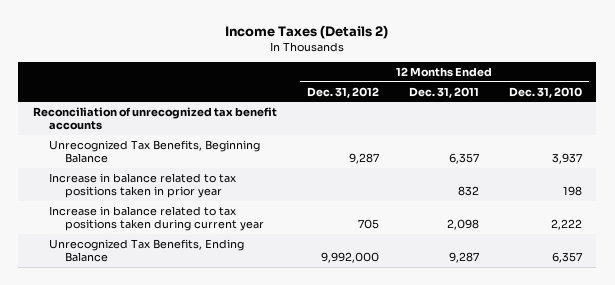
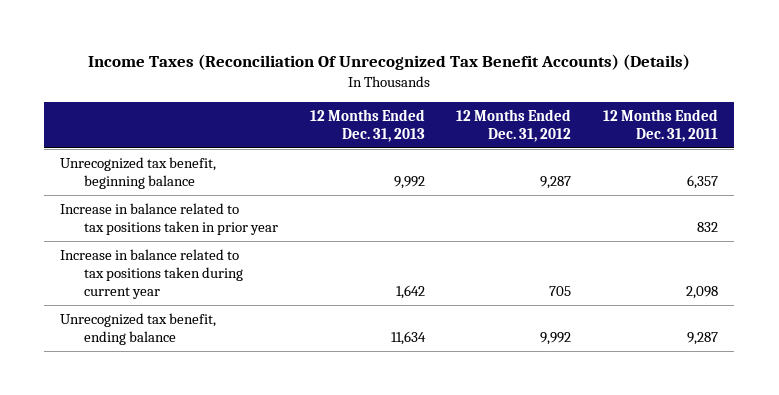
[225,24,389,39] Income Taxes (Details 2) -> [88,54,691,71] Income Taxes (Reconciliation Of Unrecognized Tax Benefit Accounts) (Details)
[508,86,582,98] Dec. 31, 2010 -> none
none -> [309,109,425,143] 12 Months Ended Dec. 31, 2013
[33,106,278,131] Reconciliation of unrecognized tax benefit accounts -> none
[49,139,261,164] Unrecognized Tax Benefits, Beginning Balance -> [60,156,217,189] Unrecognized tax benefit, beginning balance
[49,238,245,263] Unrecognized Tax Benefits, Ending Balance -> [60,312,217,345] Unrecognized tax benefit, ending balance
[321,252,380,264] 9,992,000 -> [540,331,572,345] 9,992

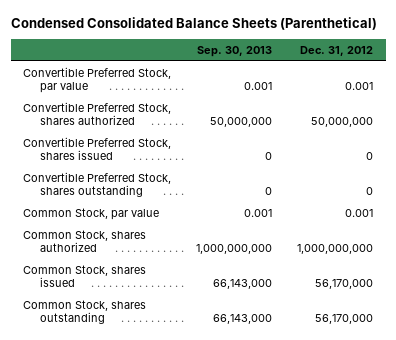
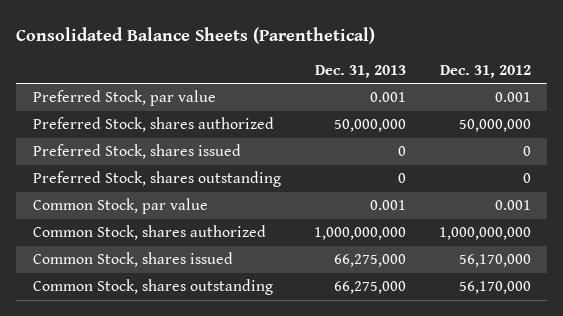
[10,16,377,30] Condensed Consolidated Balance Sheets (Parenthetical) -> [16,26,376,44] Consolidated Balance Sheets (Parenthetical)
[197,46,273,58] Sep. 30, 2013 -> none
none -> [314,64,406,78] Dec. 31, 2013
[23,66,172,94] Convertible Preferred Stock, par value -> [32,90,216,107] Preferred Stock, par value
[23,101,172,126] Convertible Preferred Stock, shares authorized -> [32,117,274,133] Preferred Stock, shares authorized
[23,136,172,161] Convertible Preferred Stock, shares issued -> [32,144,241,160] Preferred Stock, shares issued
[23,171,172,198] Convertible Preferred Stock, shares outstanding -> [32,171,281,188] Preferred Stock, shares outstanding

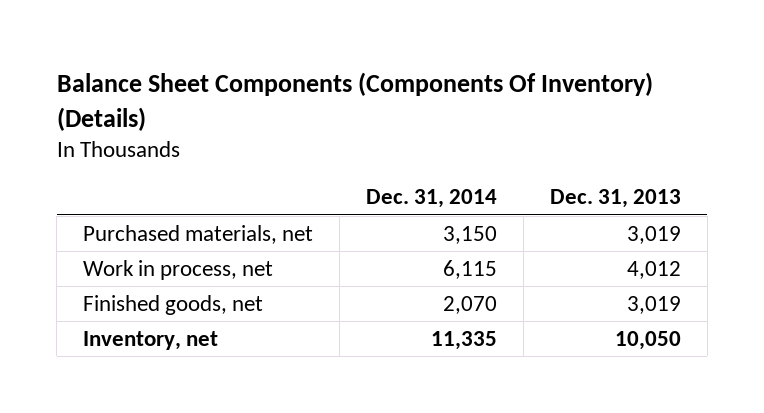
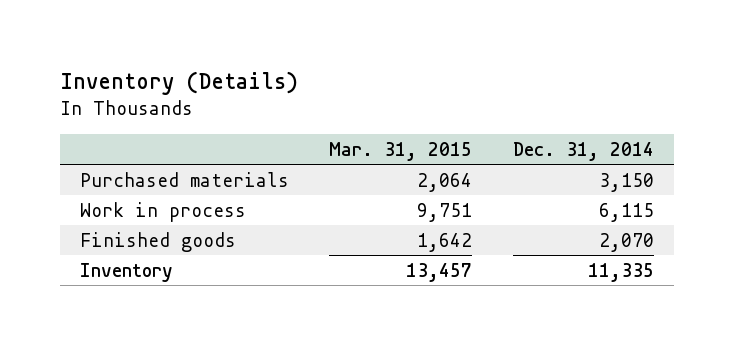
[56,71,653,131] Balance Sheet Components (Components Of Inventory) (Details) -> [59,71,298,96] Inventory (Details)
[549,189,681,209] Dec. 31, 2013 -> none
none -> [329,141,473,161] Mar. 31, 2015
[83,224,314,244] Purchased materials, net -> [80,171,290,187] Purchased materials
[83,259,274,280] Work in process, net -> [80,201,247,222] Work in process
[83,294,264,315] Finished goods, net -> [80,231,237,252] Finished goods
[83,330,219,350] Inventory, net -> [80,262,174,282] Inventory

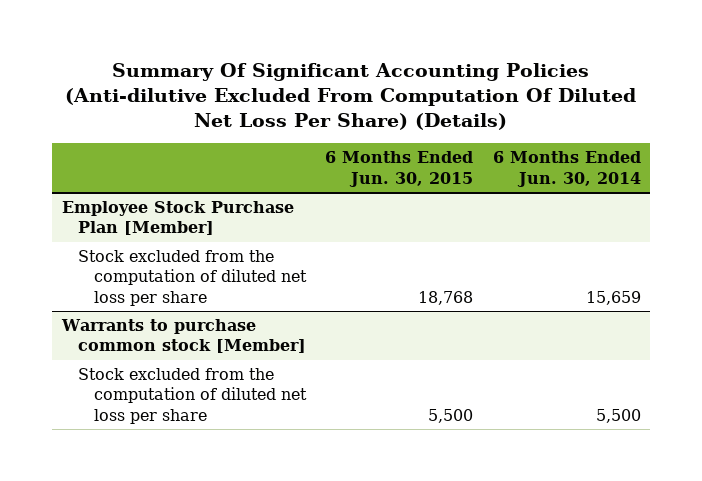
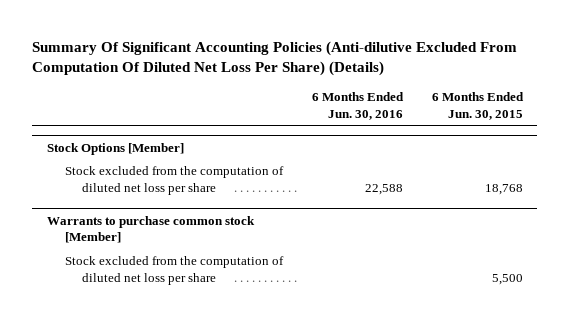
[492,151,641,187] 6 Months Ended Jun. 30, 2014 -> none
none -> [311,92,404,120] 6 Months Ended Jun. 30, 2016
[61,201,294,236] Employee Stock Purchase Plan [Member] -> [46,142,184,155] Stock Options [Member]

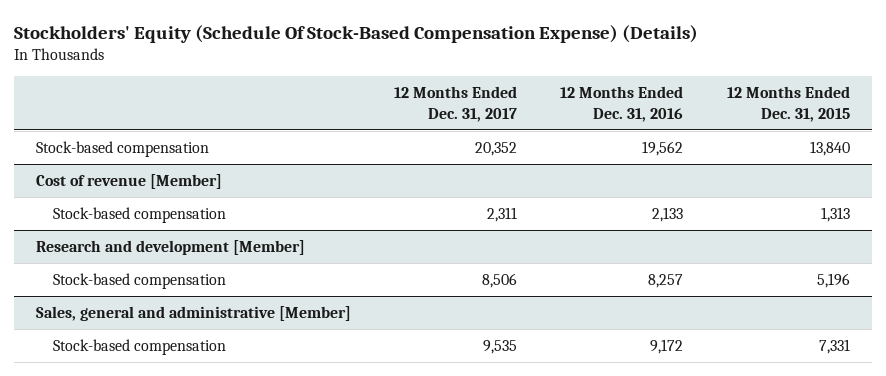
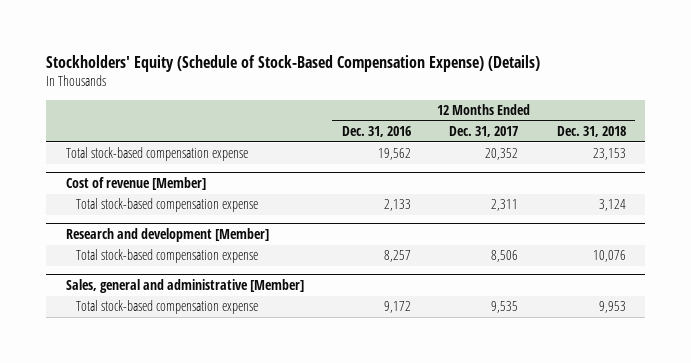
[14,24,699,43] Stockholders' Equity (Schedule Of Stock-Based Compensation Expense) (Details) -> [46,54,541,72] Stockholders' Equity (Schedule of Stock-Based Compensation Expense) (Details)
[726,86,850,122] 12 Months Ended Dec. 31, 2015 -> none
none -> [556,126,626,138] Dec. 31, 2018
[35,140,209,157] Stock-based compensation -> [65,147,248,162] Total stock-based compensation expense
[52,206,226,223] Stock-based compensation -> [75,198,258,213] Total stock-based compensation expense
[52,272,226,289] Stock-based compensation -> [75,249,258,264] Total stock-based compensation expense
[52,338,226,355] Stock-based compensation -> [75,300,258,315] Total stock-based compensation expense

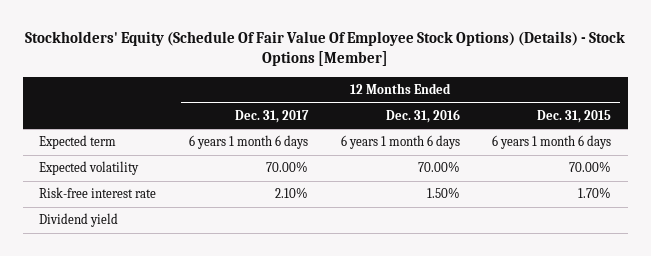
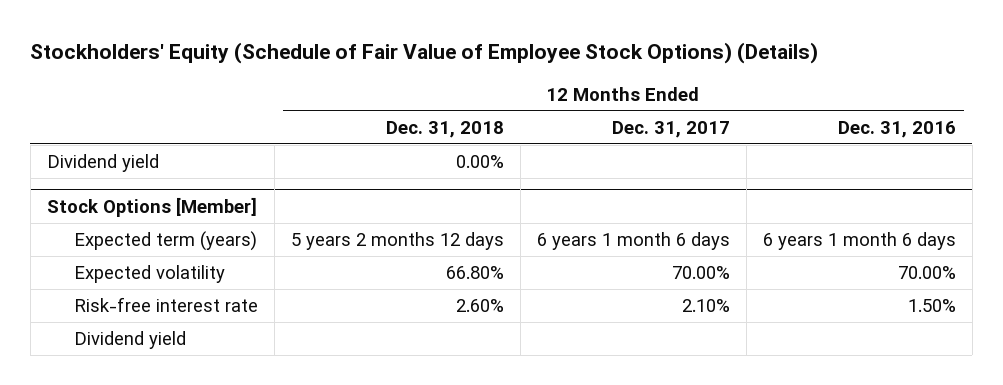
[25,31,626,67] Stockholders' Equity (Schedule Of Fair Value Of Employee Stock Options) (Details) - Stock Options [Member] -> [30,42,819,65] Stockholders' Equity (Schedule of Fair Value of Employee Stock Options) (Details)
[537,109,612,123] Dec. 31, 2015 -> none
none -> [385,120,504,138] Dec. 31, 2018
none -> [46,154,159,173] Dividend yield
none -> [46,196,257,217] Stock Options [Member]
[39,135,117,150] Expected term -> [74,231,258,252] Expected term (years)

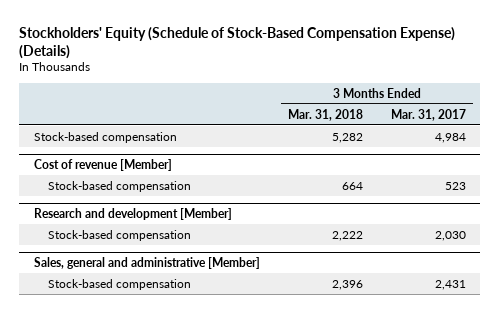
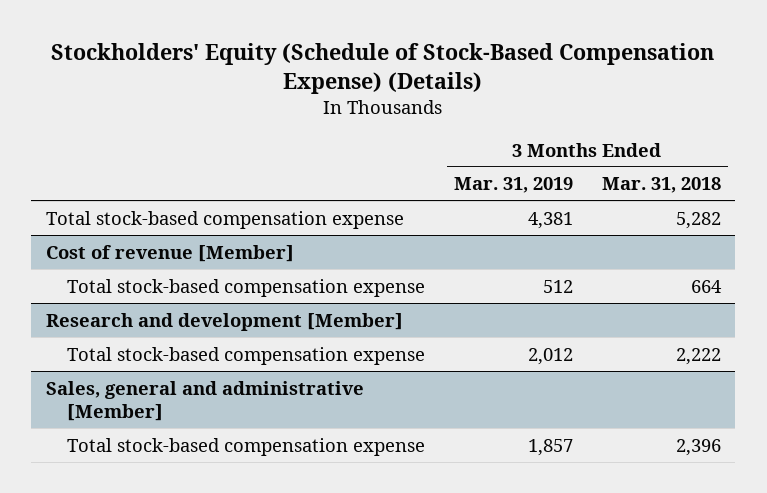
[391,108,467,121] Mar. 31, 2017 -> none
none -> [453,177,573,194] Mar. 31, 2019
[33,131,177,143] Stock-based compensation -> [45,210,404,229] Total stock-based compensation expense
[48,180,192,192] Stock-based compensation -> [67,278,426,297] Total stock-based compensation expense
[48,229,192,241] Stock-based compensation -> [67,346,426,365] Total stock-based compensation expense
[48,278,192,290] Stock-based compensation -> [67,437,426,456] Total stock-based compensation expense

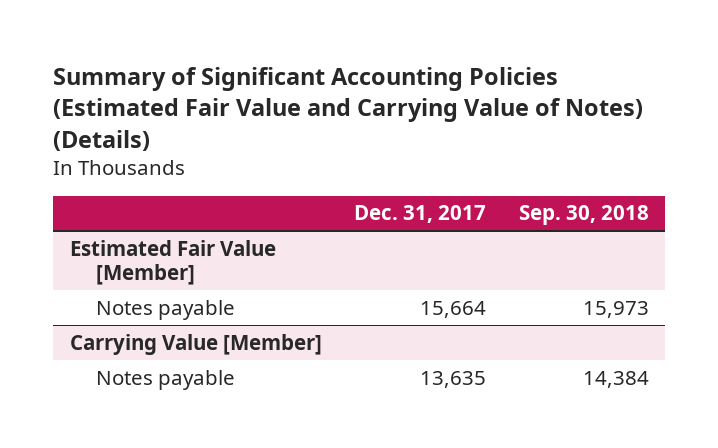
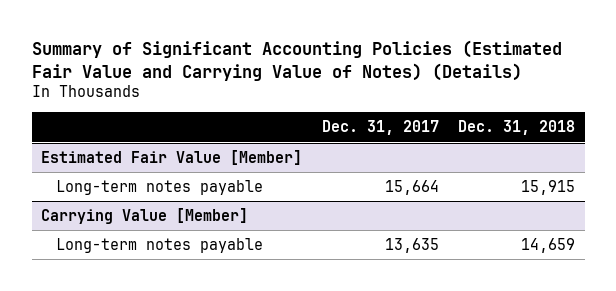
[518,205,649,226] Sep. 30, 2018 -> none
none -> [458,120,576,136] Dec. 31, 2018
[95,299,235,320] Notes payable -> [55,180,263,196] Long-term notes payable
[95,369,235,390] Notes payable -> [55,238,263,254] Long-term notes payable

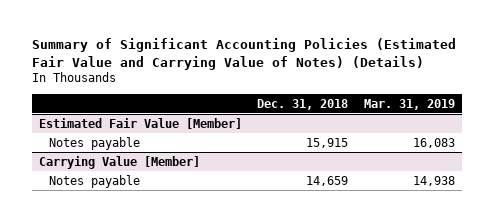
[321,120,439,136] Dec. 31, 2017 -> none
none -> [363,98,455,110] Mar. 31, 2019
[55,180,263,196] Long-term notes payable -> [48,136,140,150] Notes payable
[55,238,263,254] Long-term notes payable -> [48,174,140,188] Notes payable

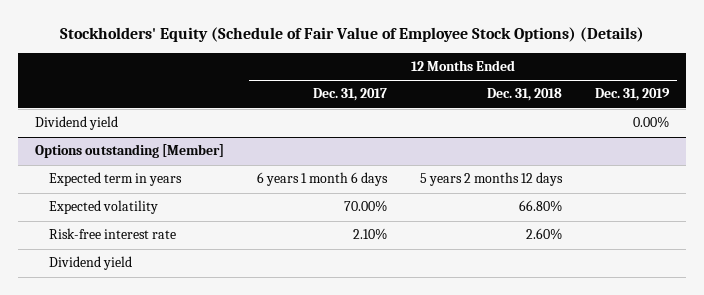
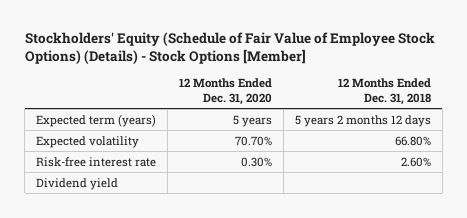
[59,27,644,43] Stockholders' Equity (Schedule of Fair Value of Employee Stock Options) (Details) -> [24,31,435,64] Stockholders' Equity (Schedule of Fair Value of Employee Stock Options) (Details) - Stock Options [Member]
[312,88,387,102] Dec. 31, 2017 -> none
[595,88,671,102] Dec. 31, 2019 -> none
none -> [179,78,273,105] 12 Months Ended Dec. 31, 2020
[34,116,118,131] Dividend yield -> none
[34,144,224,159] Options outstanding [Member] -> none
[49,172,183,187] Expected term in years -> [36,113,157,127] Expected term (years)

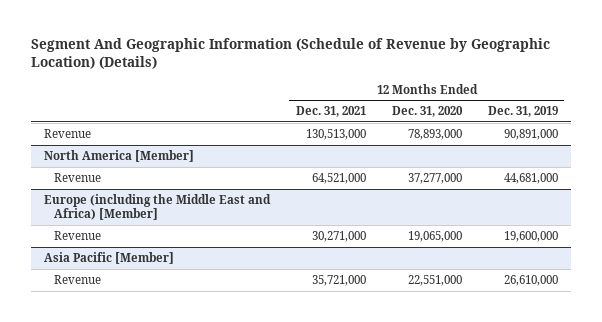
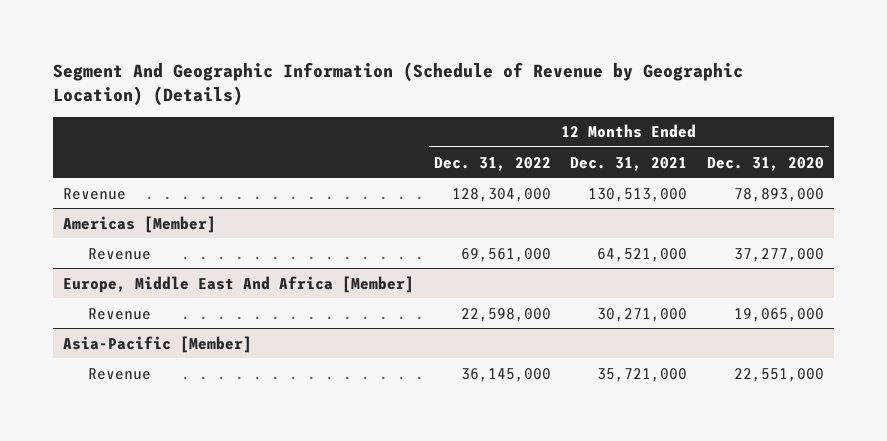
[487,106,558,118] Dec. 31, 2019 -> none
none -> [433,156,551,171] Dec. 31, 2022
[43,150,194,163] North America [Member] -> [63,215,217,233] Americas [Member]
[43,194,271,221] Europe (including the Middle East and Africa) [Member] -> [63,275,415,293] Europe, Middle East And Africa [Member]
[43,252,174,265] Asia Pacific [Member] -> [63,335,253,353] Asia-Pacific [Member]

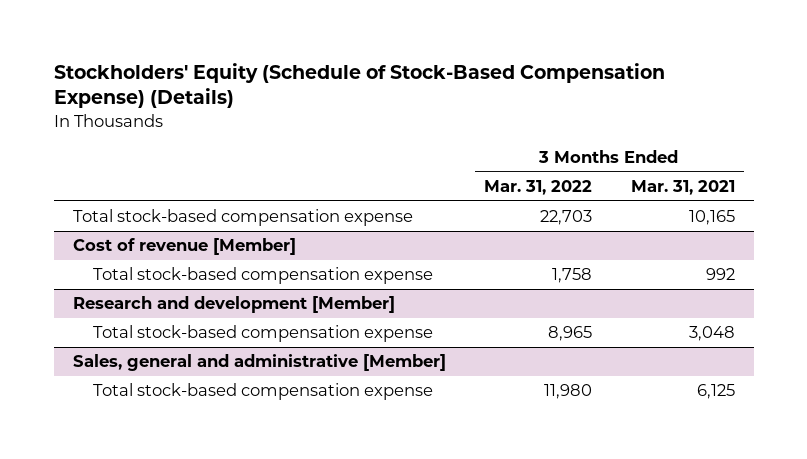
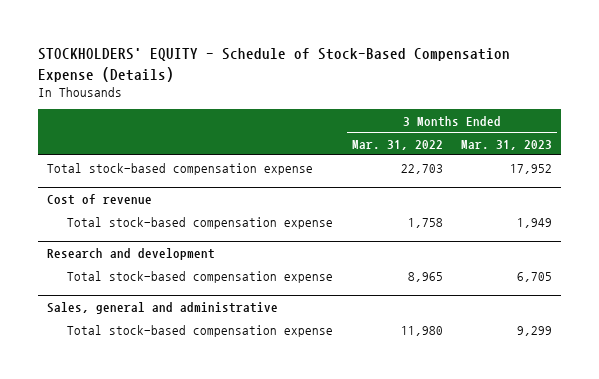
[53,62,665,109] Stockholders' Equity (Schedule of Stock-Based Compensation Expense) (Details) -> [37,48,510,82] STOCKHOLDERS' EQUITY - Schedule of Stock-Based Compensation Expense (Details)
[630,180,735,196] Mar. 31, 2021 -> none
none -> [461,139,553,150] Mar. 31, 2023
[72,238,296,256] Cost of revenue [Member] -> [47,193,153,205] Cost of revenue
[72,296,395,314] Research and development [Member] -> [47,247,216,260] Research and development
[72,354,446,372] Sales, general and administrative [Member] -> [47,301,279,314] Sales, general and administrative

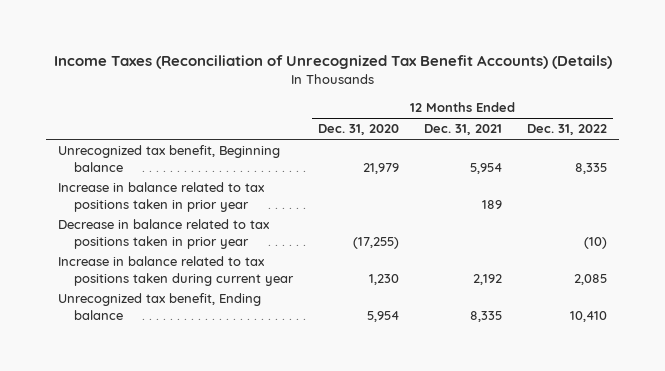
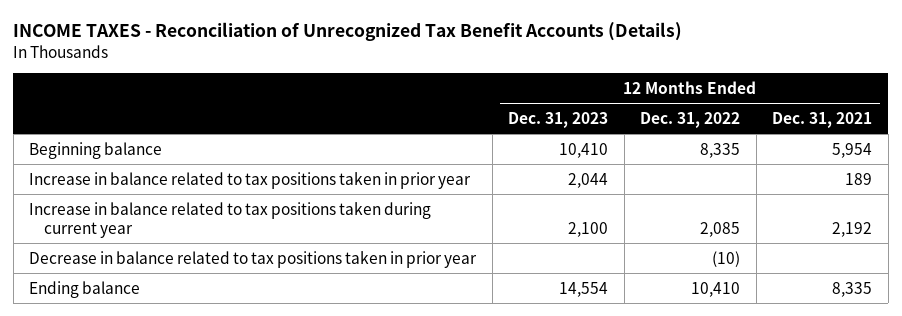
[53,55,612,70] Income Taxes (Reconciliation of Unrecognized Tax Benefit Accounts) (Details) -> [13,22,683,42] INCOME TAXES - Reconciliation of Unrecognized Tax Benefit Accounts (Details)
[318,124,400,136] Dec. 31, 2020 -> none
none -> [508,111,609,128] Dec. 31, 2023
[58,145,281,172] Unrecognized tax benefit, Beginning balance -> [29,141,163,159] Beginning balance
[58,219,271,249] Decrease in balance related to tax positions taken in prior year -> [29,250,478,268] Decrease in balance related to tax positions taken in prior year
[58,293,262,320] Unrecognized tax benefit, Ending balance -> [29,280,141,298] Ending balance

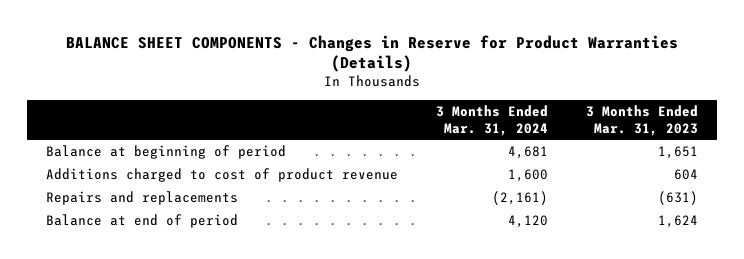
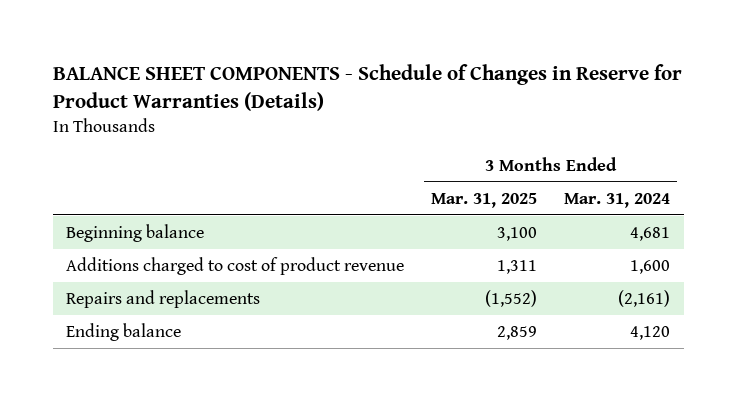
[65,34,678,73] BALANCE SHEET COMPONENTS - Changes in Reserve for Product Warranties (Details) -> [52,64,682,111] BALANCE SHEET COMPONENTS - Schedule of Changes in Reserve for Product Warranties (Details)
[585,104,698,136] 3 Months Ended Mar. 31, 2023 -> none
none -> [431,192,538,208] Mar. 31, 2025
[45,144,286,159] Balance at beginning of period -> [66,223,205,242] Beginning balance
[45,213,238,228] Balance at end of period -> [66,322,182,341] Ending balance

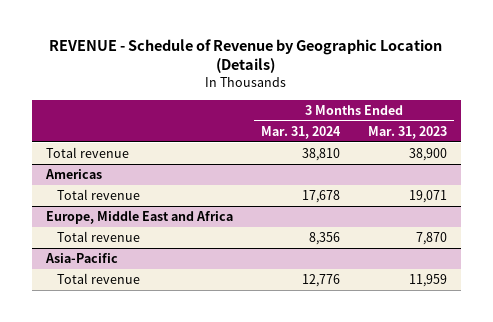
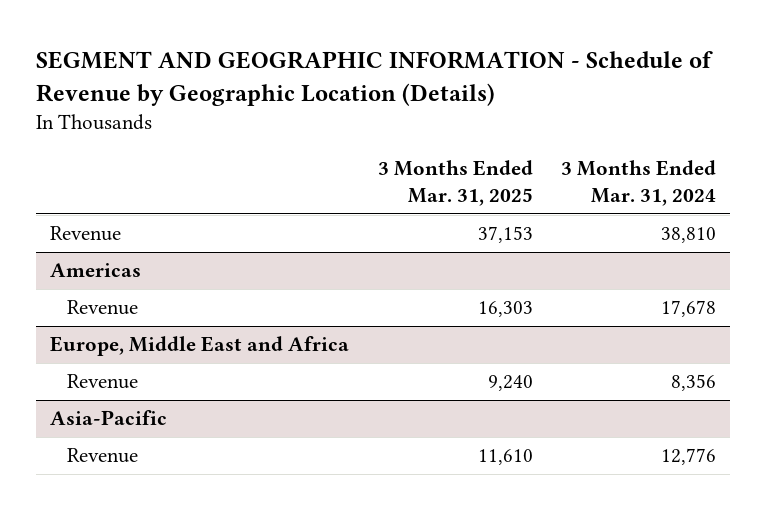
[49,38,443,74] REVENUE - Schedule of Revenue by Geographic Location (Details) -> [35,51,713,106] SEGMENT AND GEOGRAPHIC INFORMATION - Schedule of Revenue by Geographic Location (Details)
[367,125,447,139] Mar. 31, 2023 -> none
none -> [377,160,533,206] 3 Months Ended Mar. 31, 2025
[45,147,129,159] Total revenue -> [50,226,122,242] Revenue
[56,189,140,201] Total revenue -> [67,300,139,316] Revenue
[56,231,140,243] Total revenue -> [67,374,139,390] Revenue
[56,273,140,285] Total revenue -> [67,448,139,464] Revenue

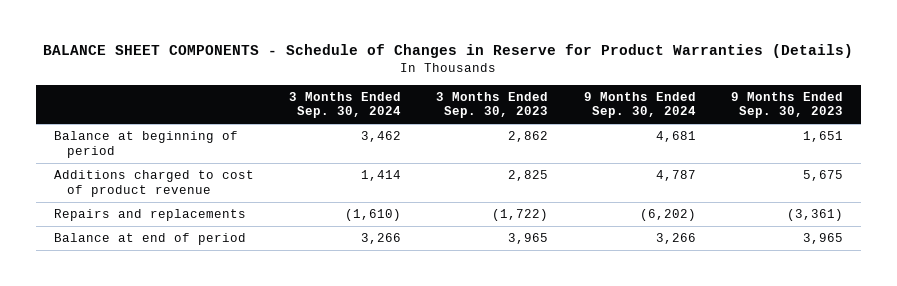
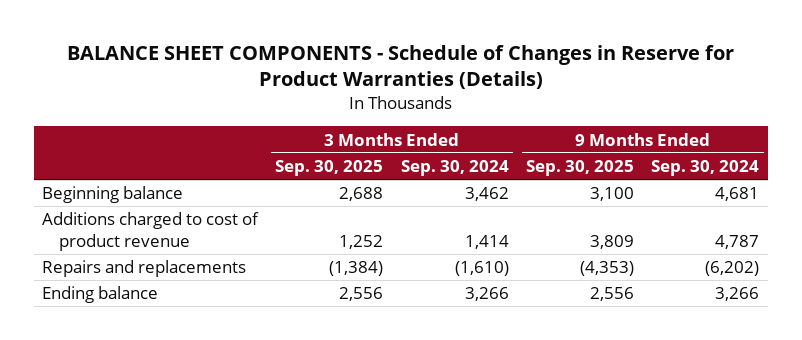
[436,91,549,119] 3 Months Ended Sep. 30, 2023 -> none
[731,91,844,119] 9 Months Ended Sep. 30, 2023 -> none
none -> [275,160,384,177] Sep. 30, 2025
none -> [526,160,635,177] Sep. 30, 2025
[53,131,238,158] Balance at beginning of period -> [42,186,184,204] Beginning balance
[53,233,246,246] Balance at end of period -> [42,286,159,304] Ending balance

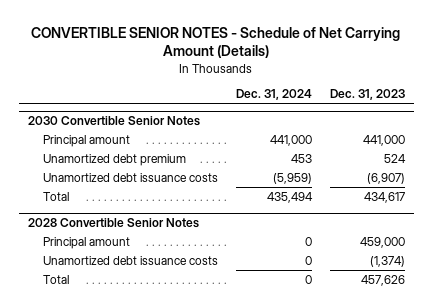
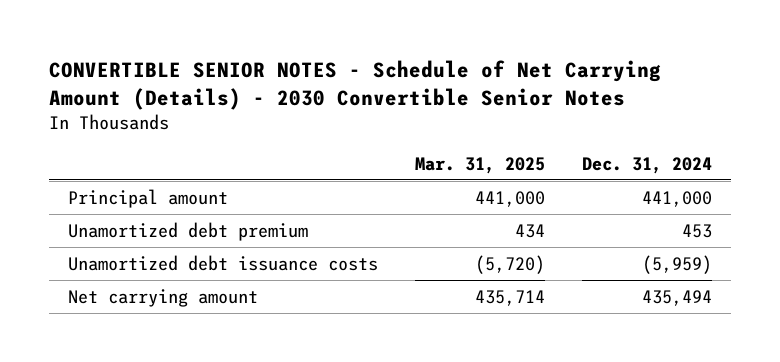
[31,26,401,59] CONVERTIBLE SENIOR NOTES - Schedule of Net Carrying Amount (Details) -> [49,59,662,110] CONVERTIBLE SENIOR NOTES - Schedule of Net Carrying Amount (Details) - 2030 Convertible Senior Notes
[329,89,405,101] Dec. 31, 2023 -> none
none -> [414,156,545,174] Mar. 31, 2025
[27,116,200,127] 2030 Convertible Senior Notes -> none
[27,218,199,229] 2028 Convertible Senior Notes -> none
[43,236,131,249] Principal amount -> none
[43,255,219,265] Unamortized debt issuance costs -> none
[43,274,70,284] Total -> none
[43,191,70,201] Total -> [67,288,258,307] Net carrying amount

